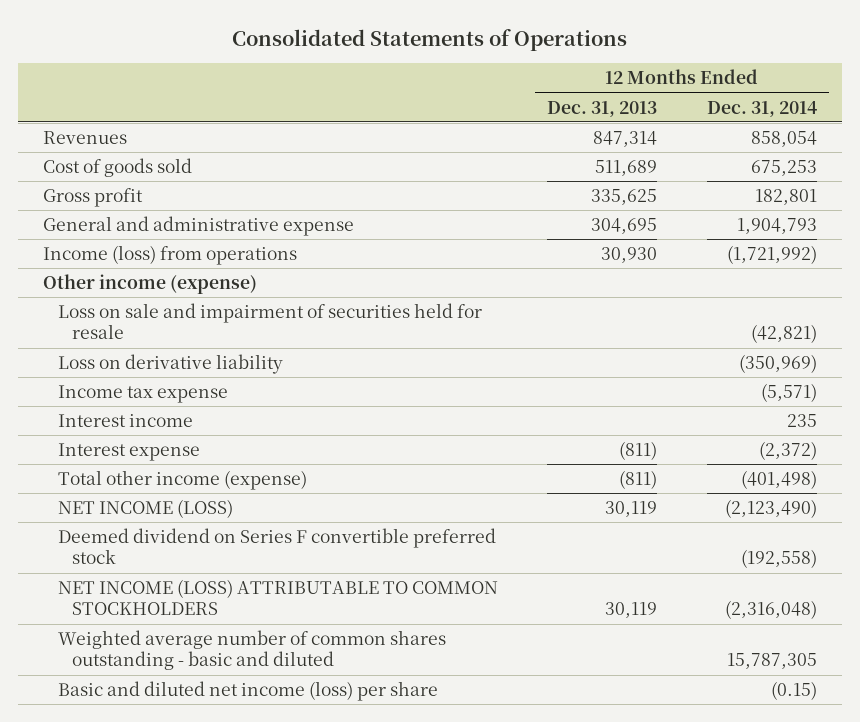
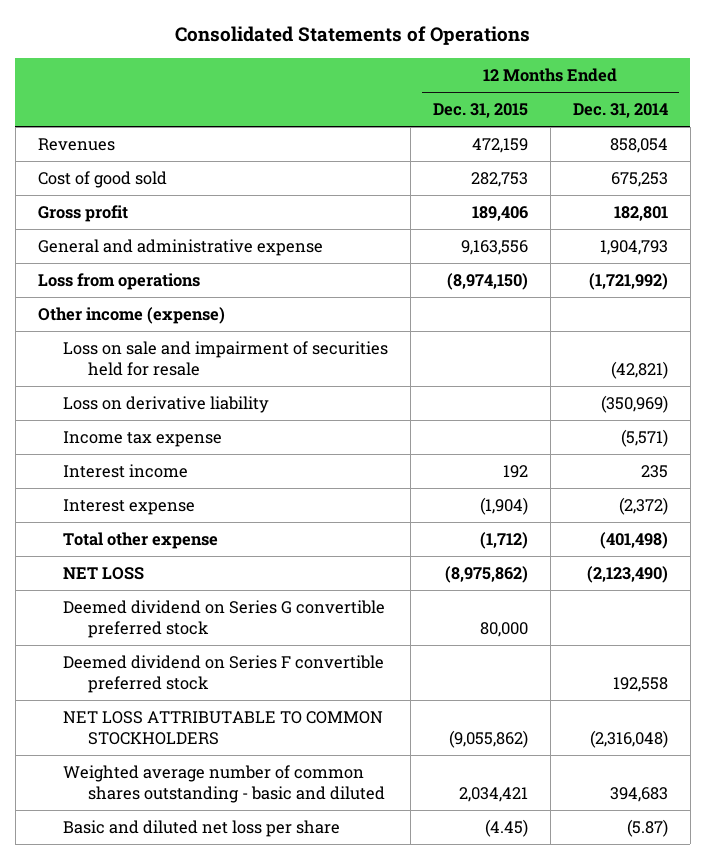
[547,100,658,117] Dec. 31, 2013 -> none
none -> [432,103,528,119] Dec. 31, 2015
[43,158,193,178] Cost of goods sold -> [37,171,167,189] Cost of good sold
[43,245,298,266] Income (loss) from operations -> [37,273,200,291] Loss from operations
[57,470,307,491] Total other income (expense) -> [62,532,218,550] Total other expense
[57,499,233,519] NET INCOME (LOSS) -> [62,567,144,581] NET LOSS
none -> [62,600,385,638] Deemed dividend on Series G convertible preferred stock
[741,549,818,569] (192,558) -> [612,676,668,692] 192,558
[57,579,498,616] NET INCOME (LOSS) ATTRIBUTABLE TO COMMON STOCKHOLDERS -> [62,711,383,745] NET LOSS ATTRIBUTABLE TO COMMON STOCKHOLDERS
[727,653,818,670] 15,787,305 -> [609,786,668,802] 394,683
[57,681,438,702] Basic and diluted net income (loss) per share -> [62,820,340,838] Basic and diluted net loss per share
[771,681,818,701] (0.15) -> [626,819,668,838] (5.87)

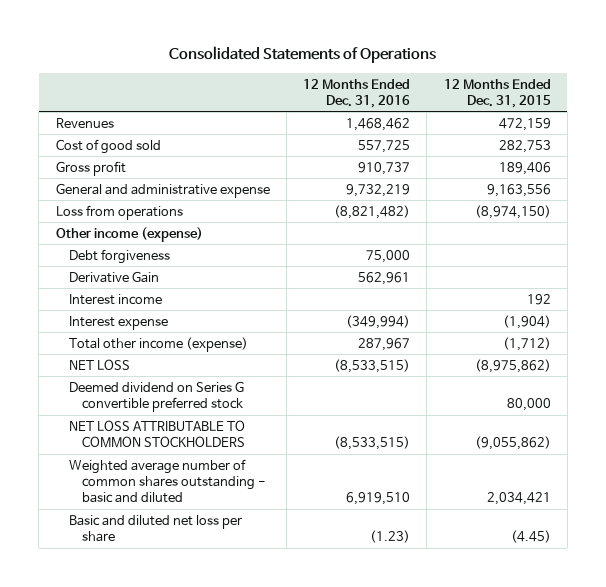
[572,103,668,119] Dec. 31, 2014 -> none
none -> [303,78,411,108] 12 Months Ended Dec. 31, 2016
[62,341,388,376] Loss on sale and impairment of securities held for resale -> none
[62,396,269,414] Loss on derivative liability -> none
[62,431,222,448] Income tax expense -> none
none -> [69,248,171,264] Debt forgiveness
none -> [69,270,160,283] Derivative Gain
[62,532,218,550] Total other expense -> [69,336,249,352] Total other income (expense)
[62,655,384,693] Deemed dividend on Series F convertible preferred stock -> none

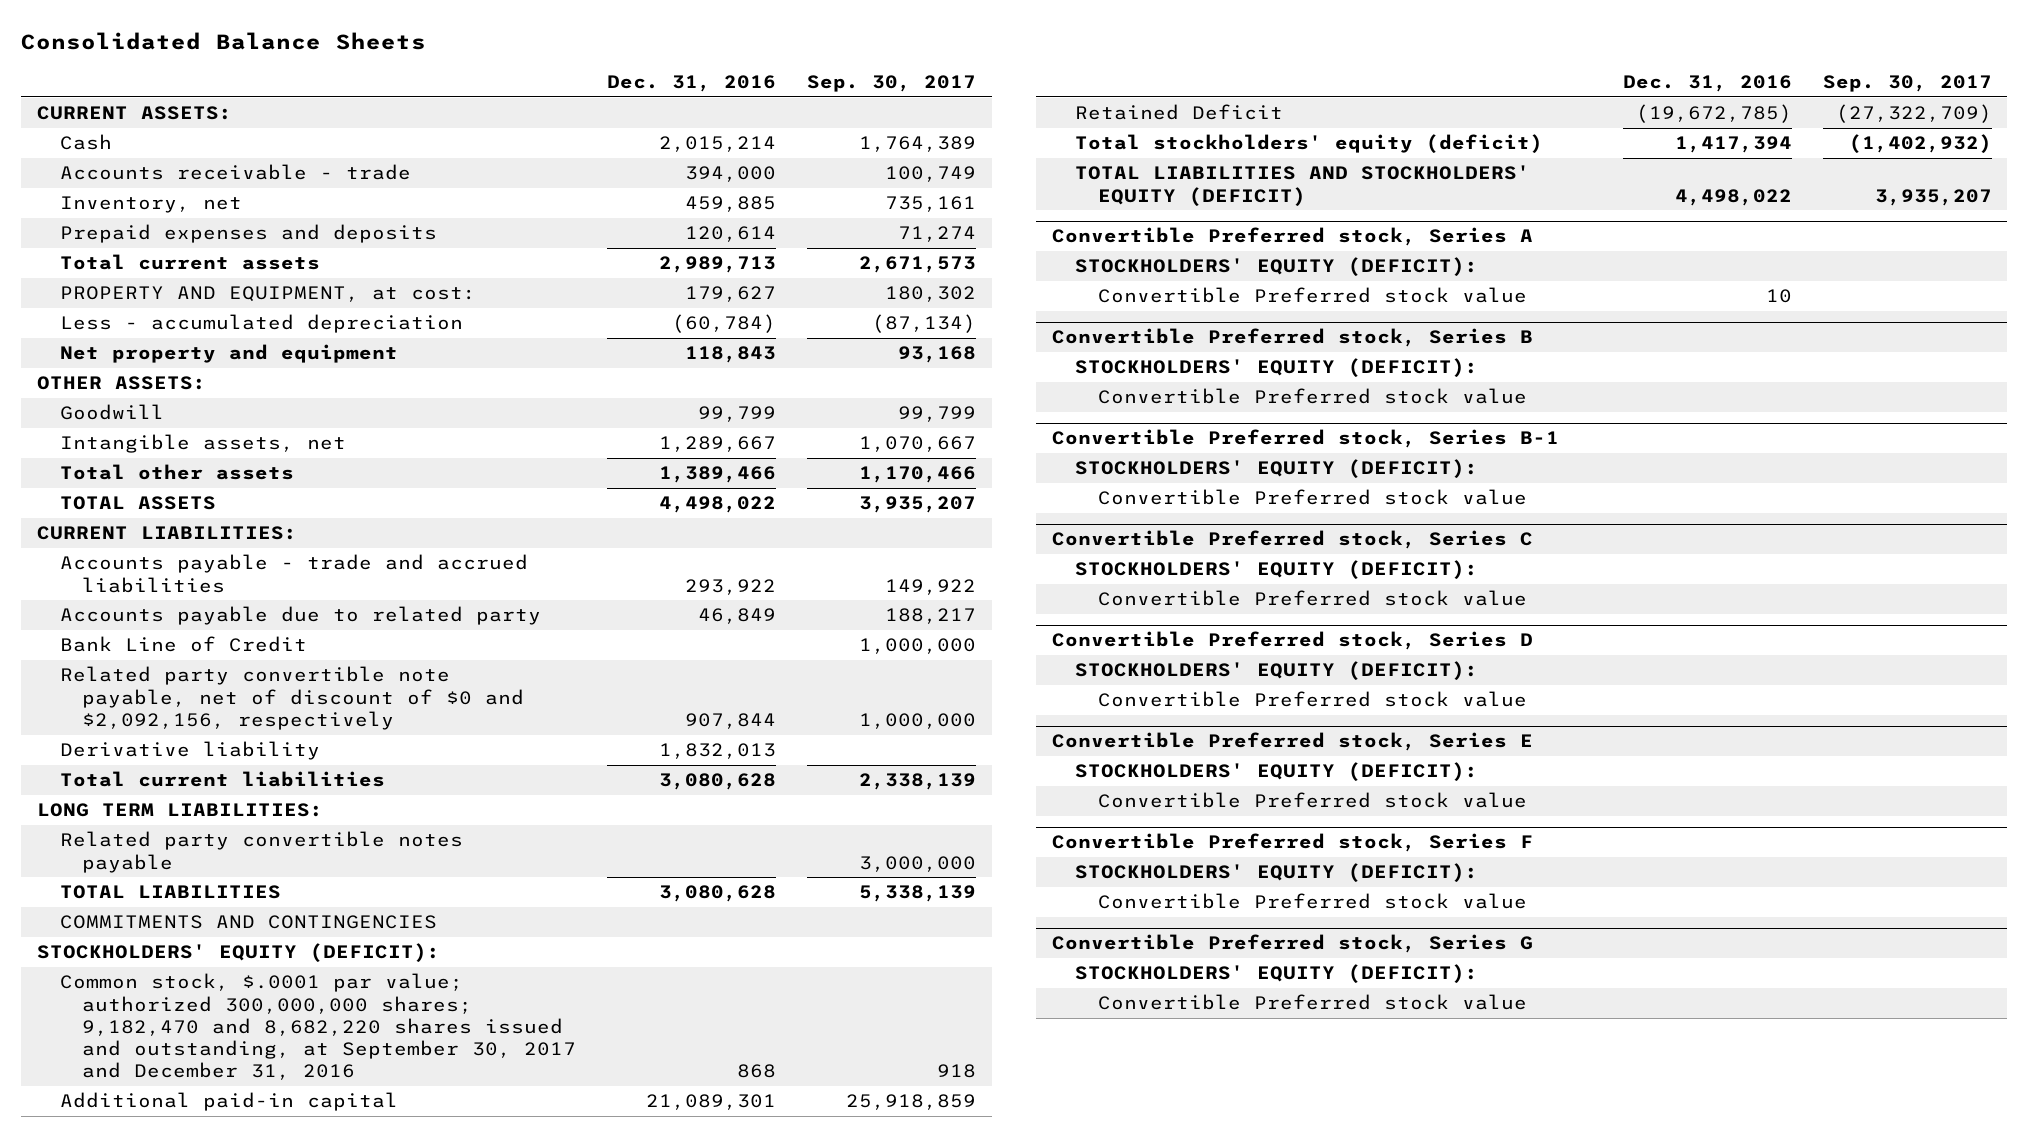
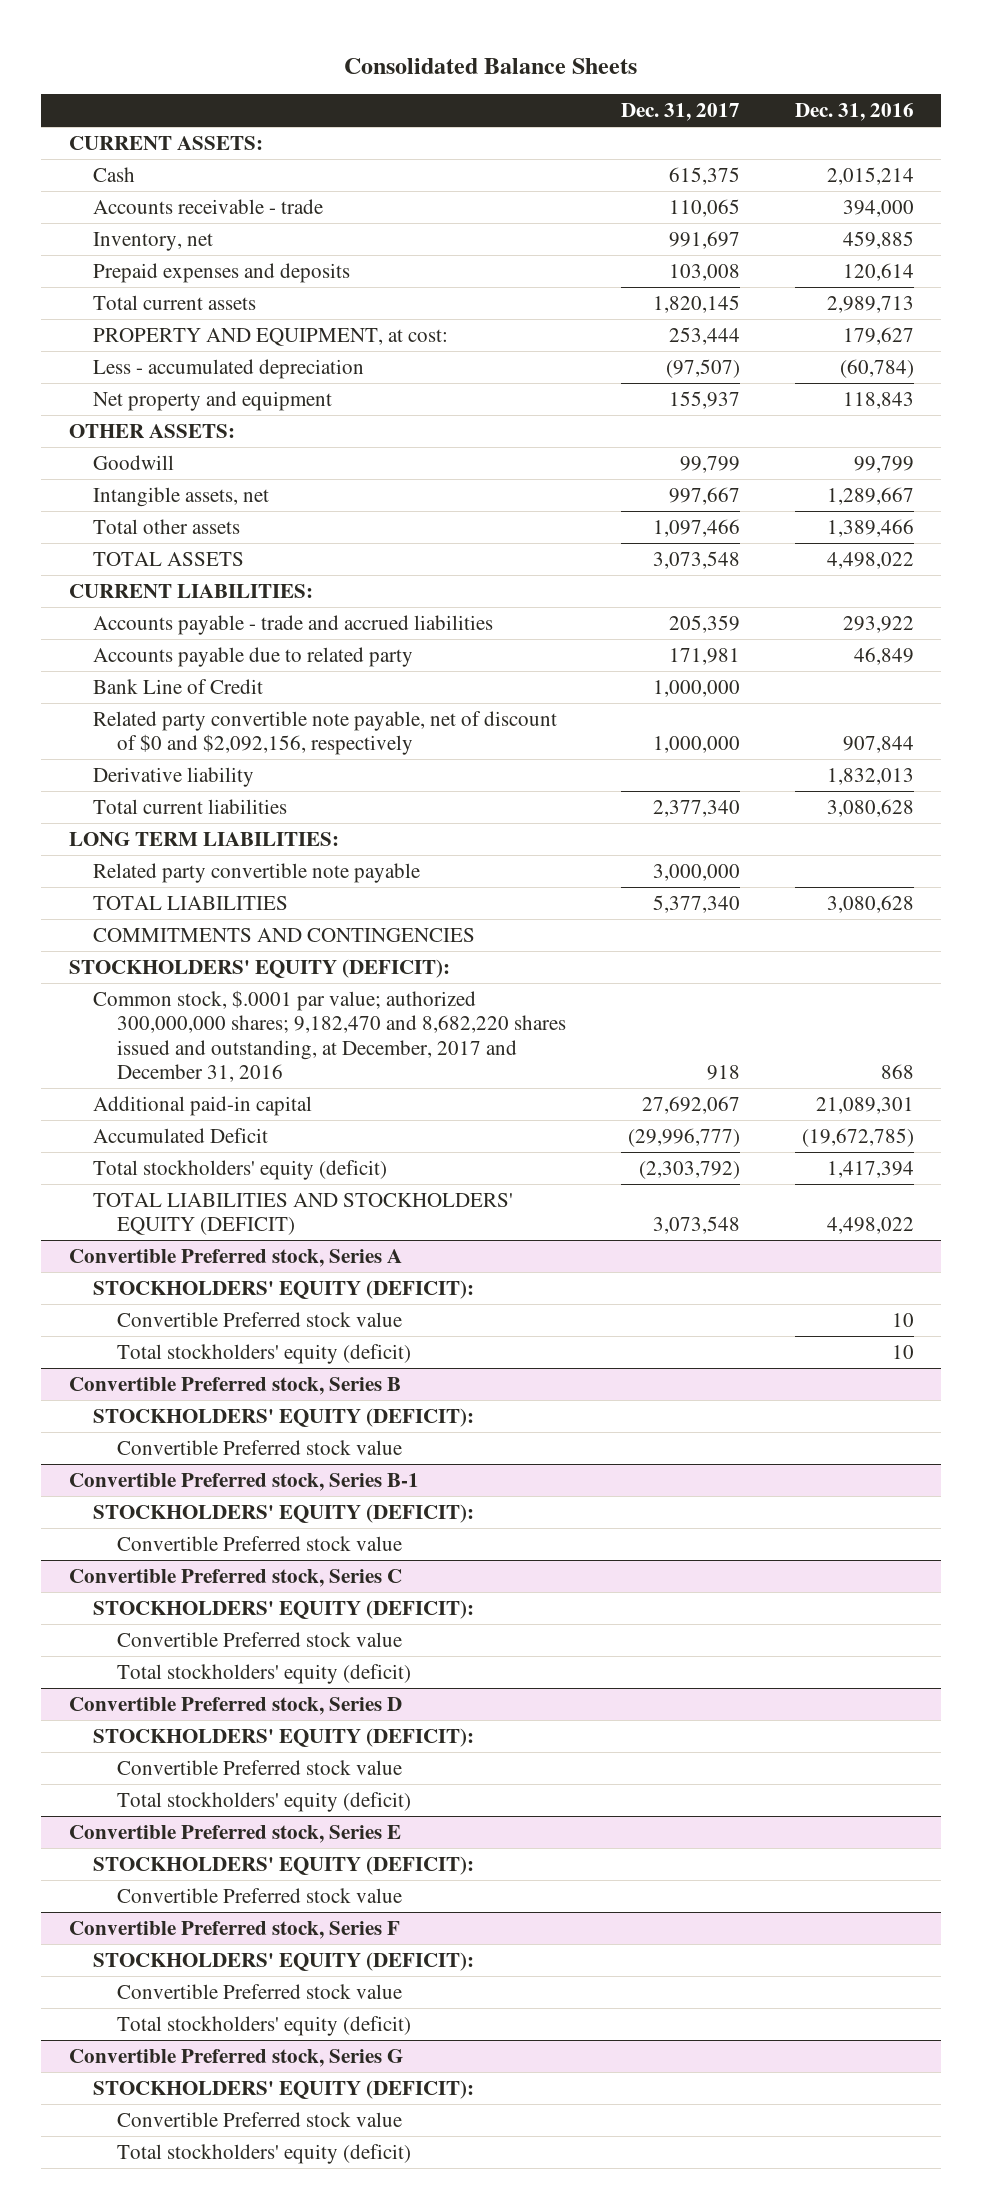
[807,74,977,92] Sep. 30, 2017 -> none
none -> [621,103,741,122] Dec. 31, 2017
[59,831,463,873] Related party convertible notes payable -> [93,862,421,883] Related party convertible note payable
[59,973,577,1081] Common stock, $.0001 par value; authorized 300,000,000 shares; 9,182,470 and 8,682,220 shares issued and outstanding, at September 30, 2017 and December 31, 2016 -> [93,989,567,1082] Common stock, $.0001 par value; authorized 300,000,000 shares; 9,182,470 and 8,682,220 shares issued and outstanding, at December, 2017 and December 31, 2016
[1074,104,1283,121] Retained Deficit -> [93,1127,269,1143] Accumulated Deficit
none -> [117,1343,412,1364] Total stockholders' equity (deficit)
none -> [117,1663,412,1684] Total stockholders' equity (deficit)
none -> [117,1791,412,1812] Total stockholders' equity (deficit)
none -> [117,2015,412,2036] Total stockholders' equity (deficit)
none -> [117,2143,412,2164] Total stockholders' equity (deficit)

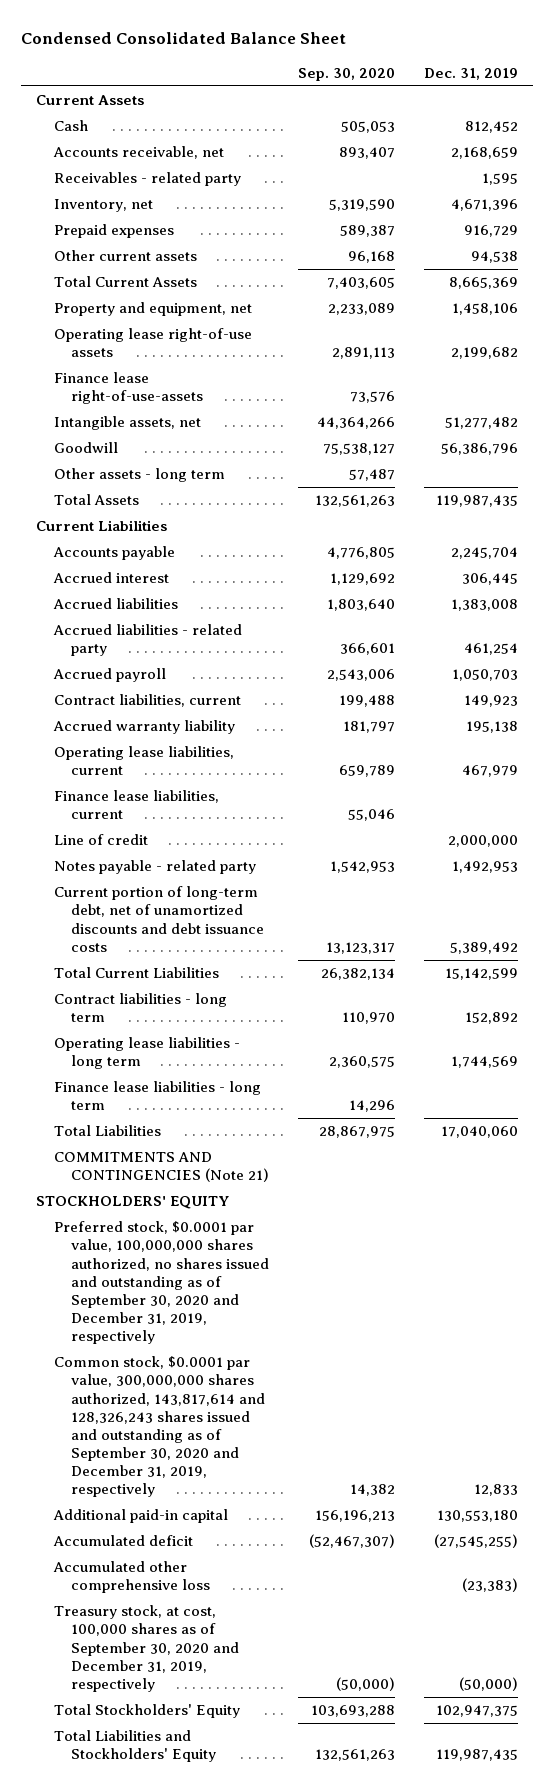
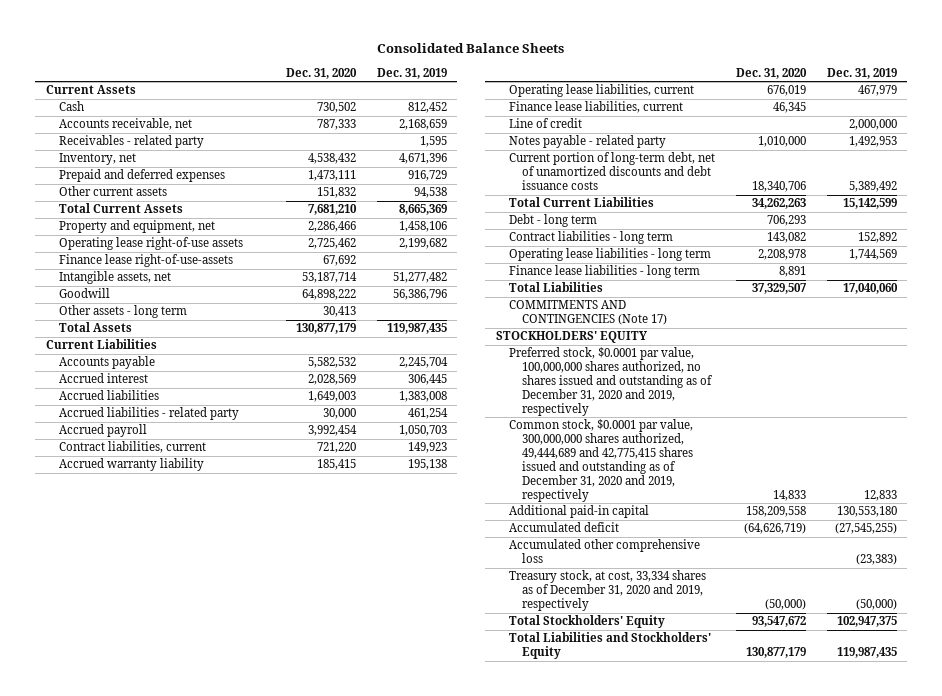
[21,32,347,45] Condensed Consolidated Balance Sheet -> [377,42,565,53] Consolidated Balance Sheets
[298,67,396,81] Sep. 30, 2020 -> none
none -> [285,67,357,79] Dec. 31, 2020
[53,224,174,239] Prepaid expenses -> [59,169,226,183] Prepaid and deferred expenses
none -> [508,214,597,228] Debt - long term
[53,1152,270,1183] COMMITMENTS AND CONTINGENCIES (Note 21) -> [508,300,668,326] COMMITMENTS AND CONTINGENCIES (Note 17)
[53,1221,270,1345] Preferred stock, $0.0001 par value, 100,000,000 shares authorized, no shares issued and outstanding as of September 30, 2020 and December 31, 2019, respectively -> [508,347,714,417] Preferred stock, $0.0001 par value, 100,000,000 shares authorized, no shares issued and outstanding as of December 31, 2020 and 2019, respectively
[53,1356,266,1498] Common stock, $0.0001 par value, 300,000,000 shares authorized, 143,817,614 and 128,326,243 shares issued and outstanding as of September 30, 2020 and December 31, 2019, respectively -> [508,419,694,502] Common stock, $0.0001 par value, 300,000,000 shares authorized, 49,444,689 and 42,775,415 shares issued and outstanding as of December 31, 2020 and 2019, respectively
[53,1605,240,1692] Treasury stock, at cost, 100,000 shares as of September 30, 2020 and December 31, 2019, respectively -> [508,570,706,612] Treasury stock, at cost, 33,334 shares as of December 31, 2020 and 2019, respectively

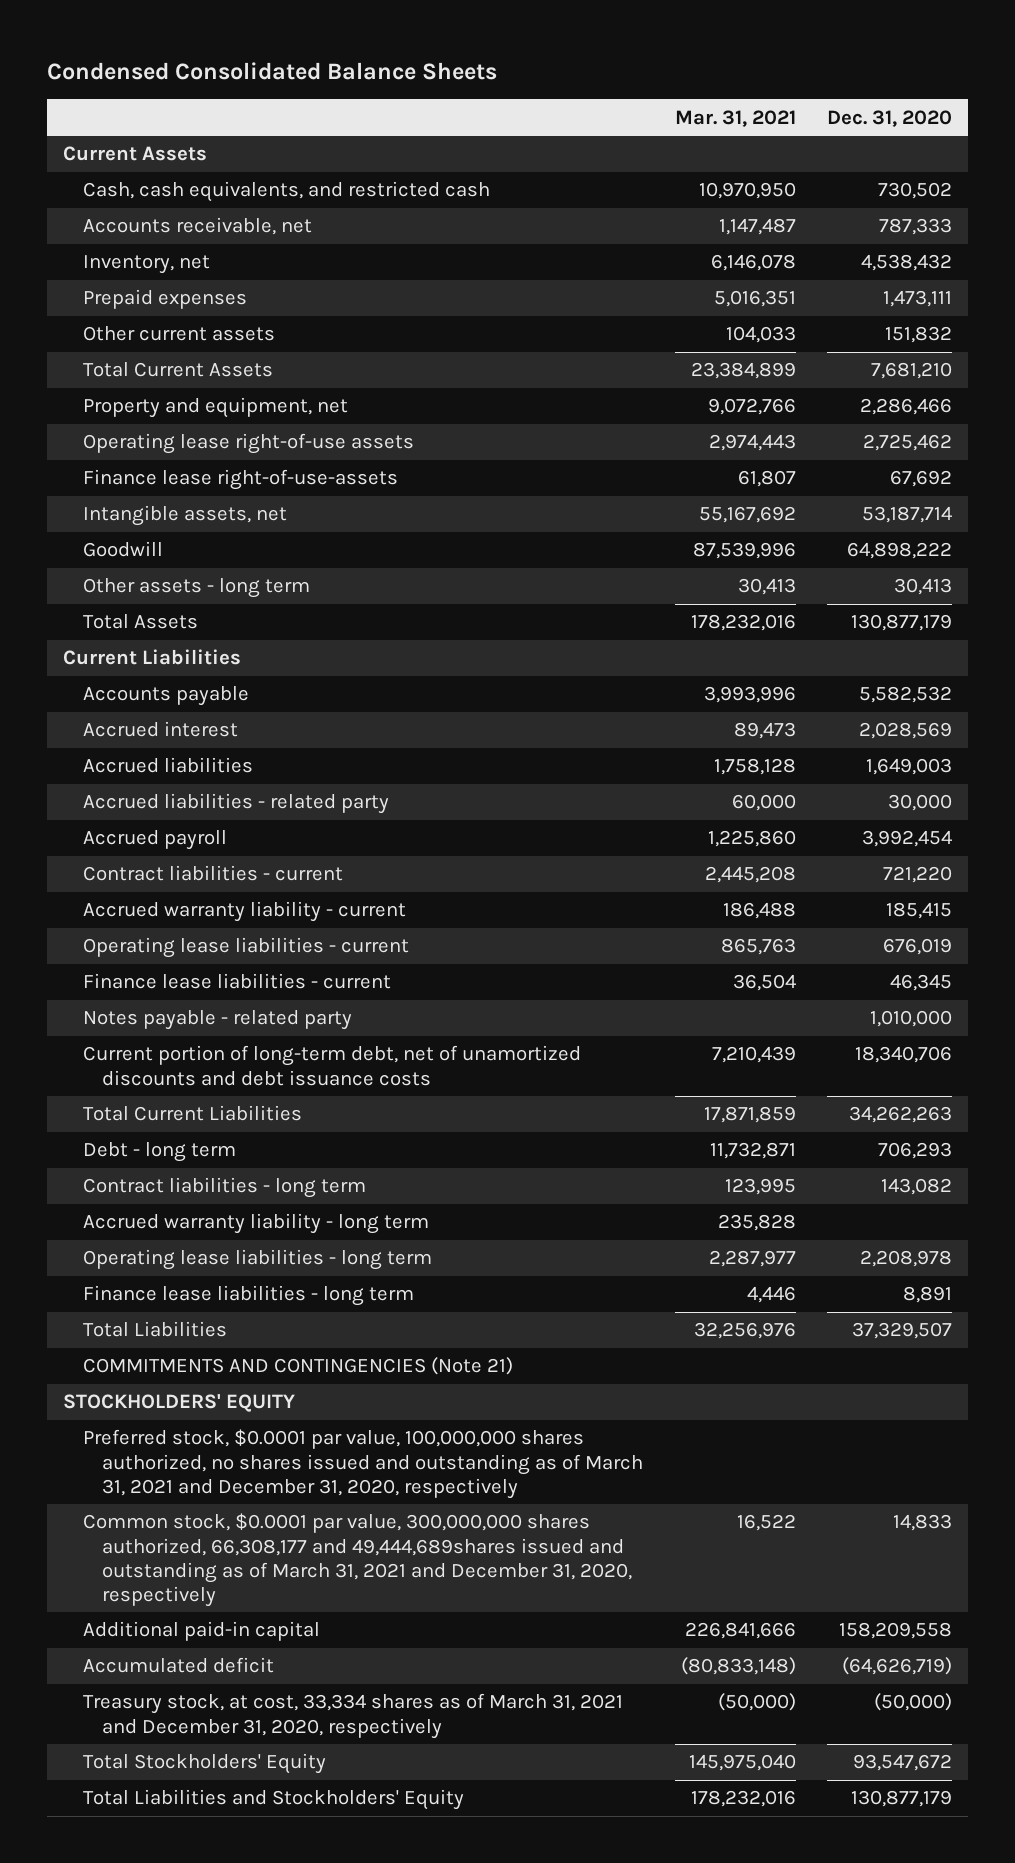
[377,42,565,53] Consolidated Balance Sheets -> [47,61,498,80] Condensed Consolidated Balance Sheets
[376,67,447,79] Dec. 31, 2019 -> none
none -> [674,109,796,127] Mar. 31, 2021
[59,101,85,112] Cash -> [82,181,490,203] Cash, cash equivalents, and restricted cash
[59,135,205,149] Receivables - related party -> none
[59,169,226,183] Prepaid and deferred expenses -> [82,289,247,310] Prepaid expenses
[508,118,582,129] Line of credit -> none
[59,441,207,454] Contract liabilities, current -> [82,865,343,882] Contract liabilities - current
[59,458,205,472] Accrued warranty liability -> [82,901,406,923] Accrued warranty liability - current
[508,84,694,98] Operating lease liabilities, current -> [82,937,409,959] Operating lease liabilities - current
[508,101,683,114] Finance lease liabilities, current -> [82,973,391,990] Finance lease liabilities - current
none -> [82,1213,429,1235] Accrued warranty liability - long term
[508,300,668,326] COMMITMENTS AND CONTINGENCIES (Note 17) -> [82,1357,513,1376] COMMITMENTS AND CONTINGENCIES (Note 21)
[508,347,714,417] Preferred stock, $0.0001 par value, 100,000,000 shares authorized, no shares issued and outstanding as of December 31, 2020 and 2019, respectively -> [82,1429,644,1499] Preferred stock, $0.0001 par value, 100,000,000 shares authorized, no shares issued and outstanding as of March 31, 2021 and December 31, 2020, respectively
[508,419,694,502] Common stock, $0.0001 par value, 300,000,000 shares authorized, 49,444,689 and 42,775,415 shares issued and outstanding as of December 31, 2020 and 2019, respectively -> [82,1513,633,1607] Common stock, $0.0001 par value, 300,000,000 shares authorized, 66,308,177 and 49,444,689shares issued and outstanding as of March 31, 2021 and December 31, 2020, respectively
[508,539,700,564] Accumulated other comprehensive loss -> none
[508,570,706,612] Treasury stock, at cost, 33,334 shares as of December 31, 2020 and 2019, respectively -> [82,1693,623,1739] Treasury stock, at cost, 33,334 shares as of March 31, 2021 and December 31, 2020, respectively

